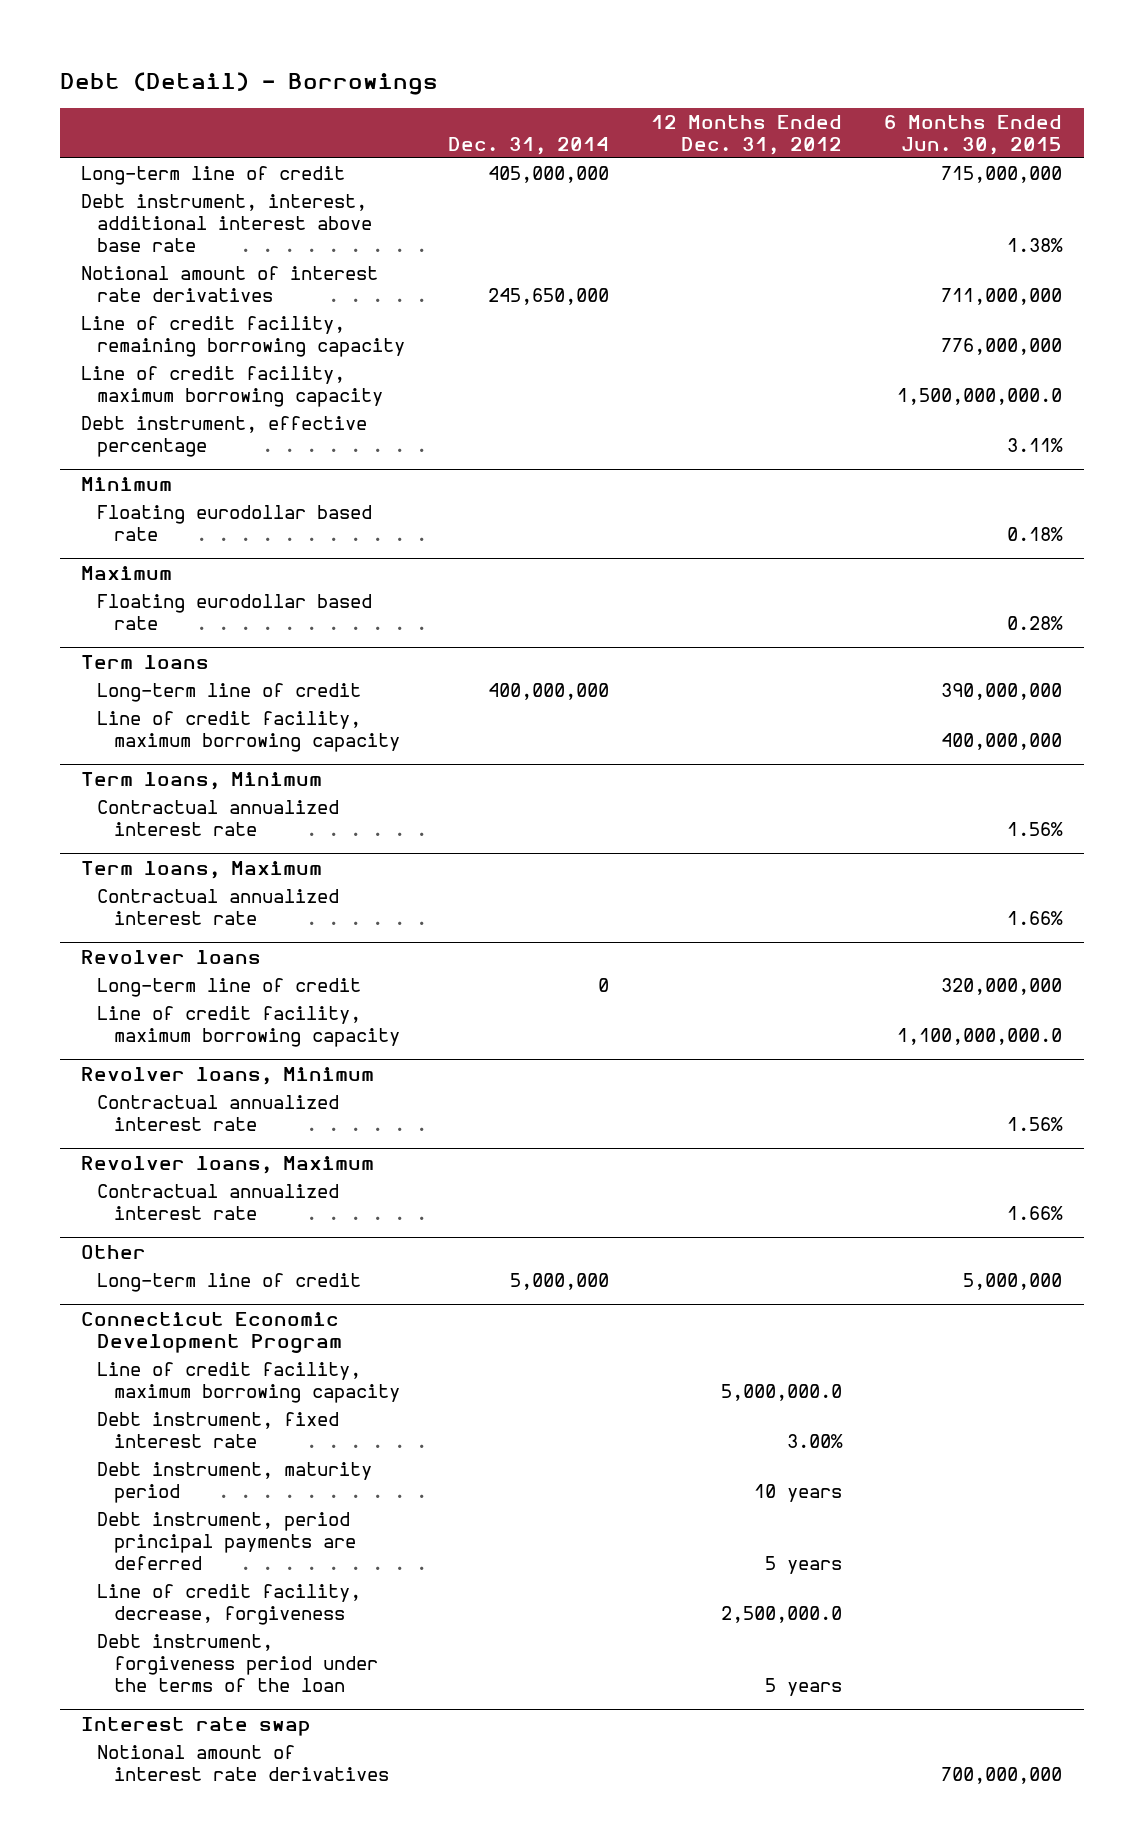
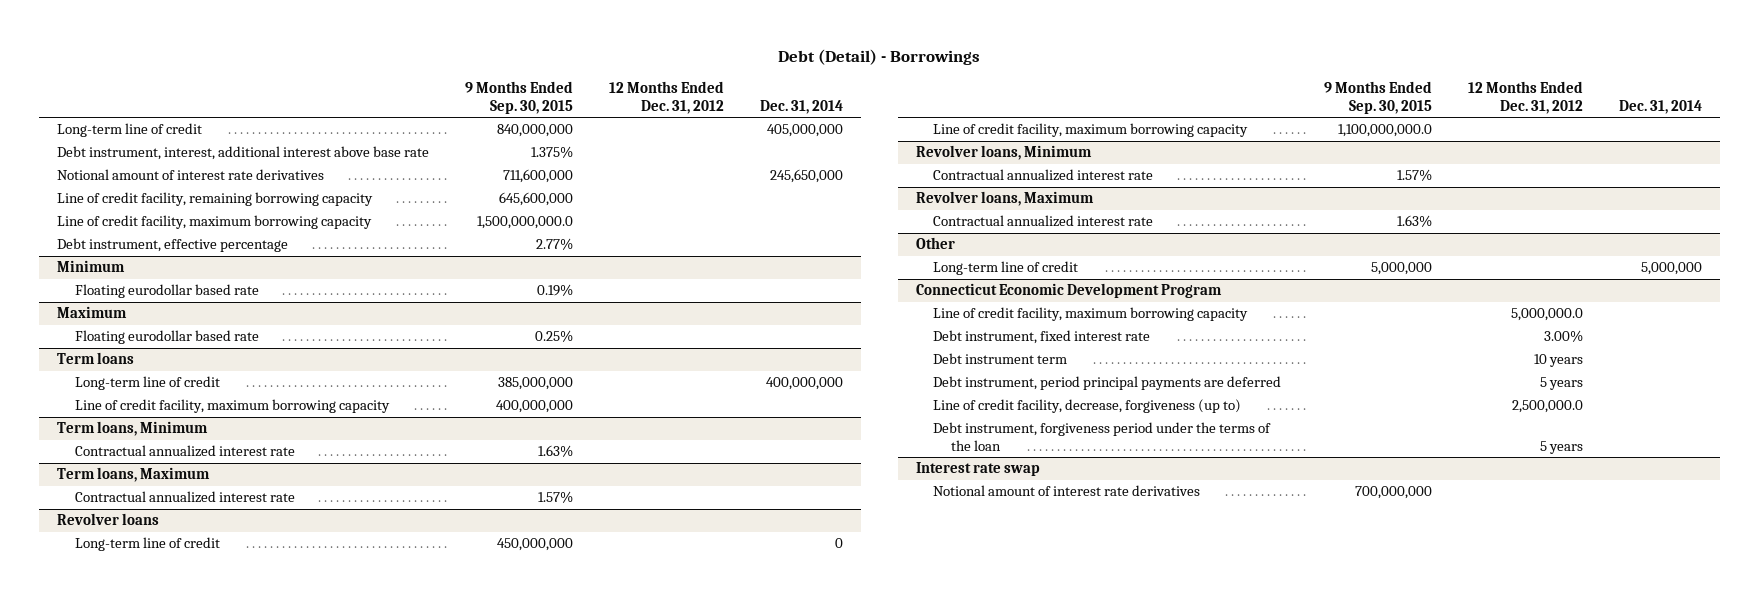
[884,114,1063,155] 6 Months Ended Jun. 30, 2015 -> none
none -> [464,81,573,114] 9 Months Ended Sep. 30, 2015
[97,1462,373,1504] Debt instrument, maturity period -> [933,353,1068,365] Debt instrument term
[97,1584,362,1626] Line of credit facility, decrease, forgiveness -> [933,399,1242,414] Line of credit facility, decrease, forgiveness (up to)

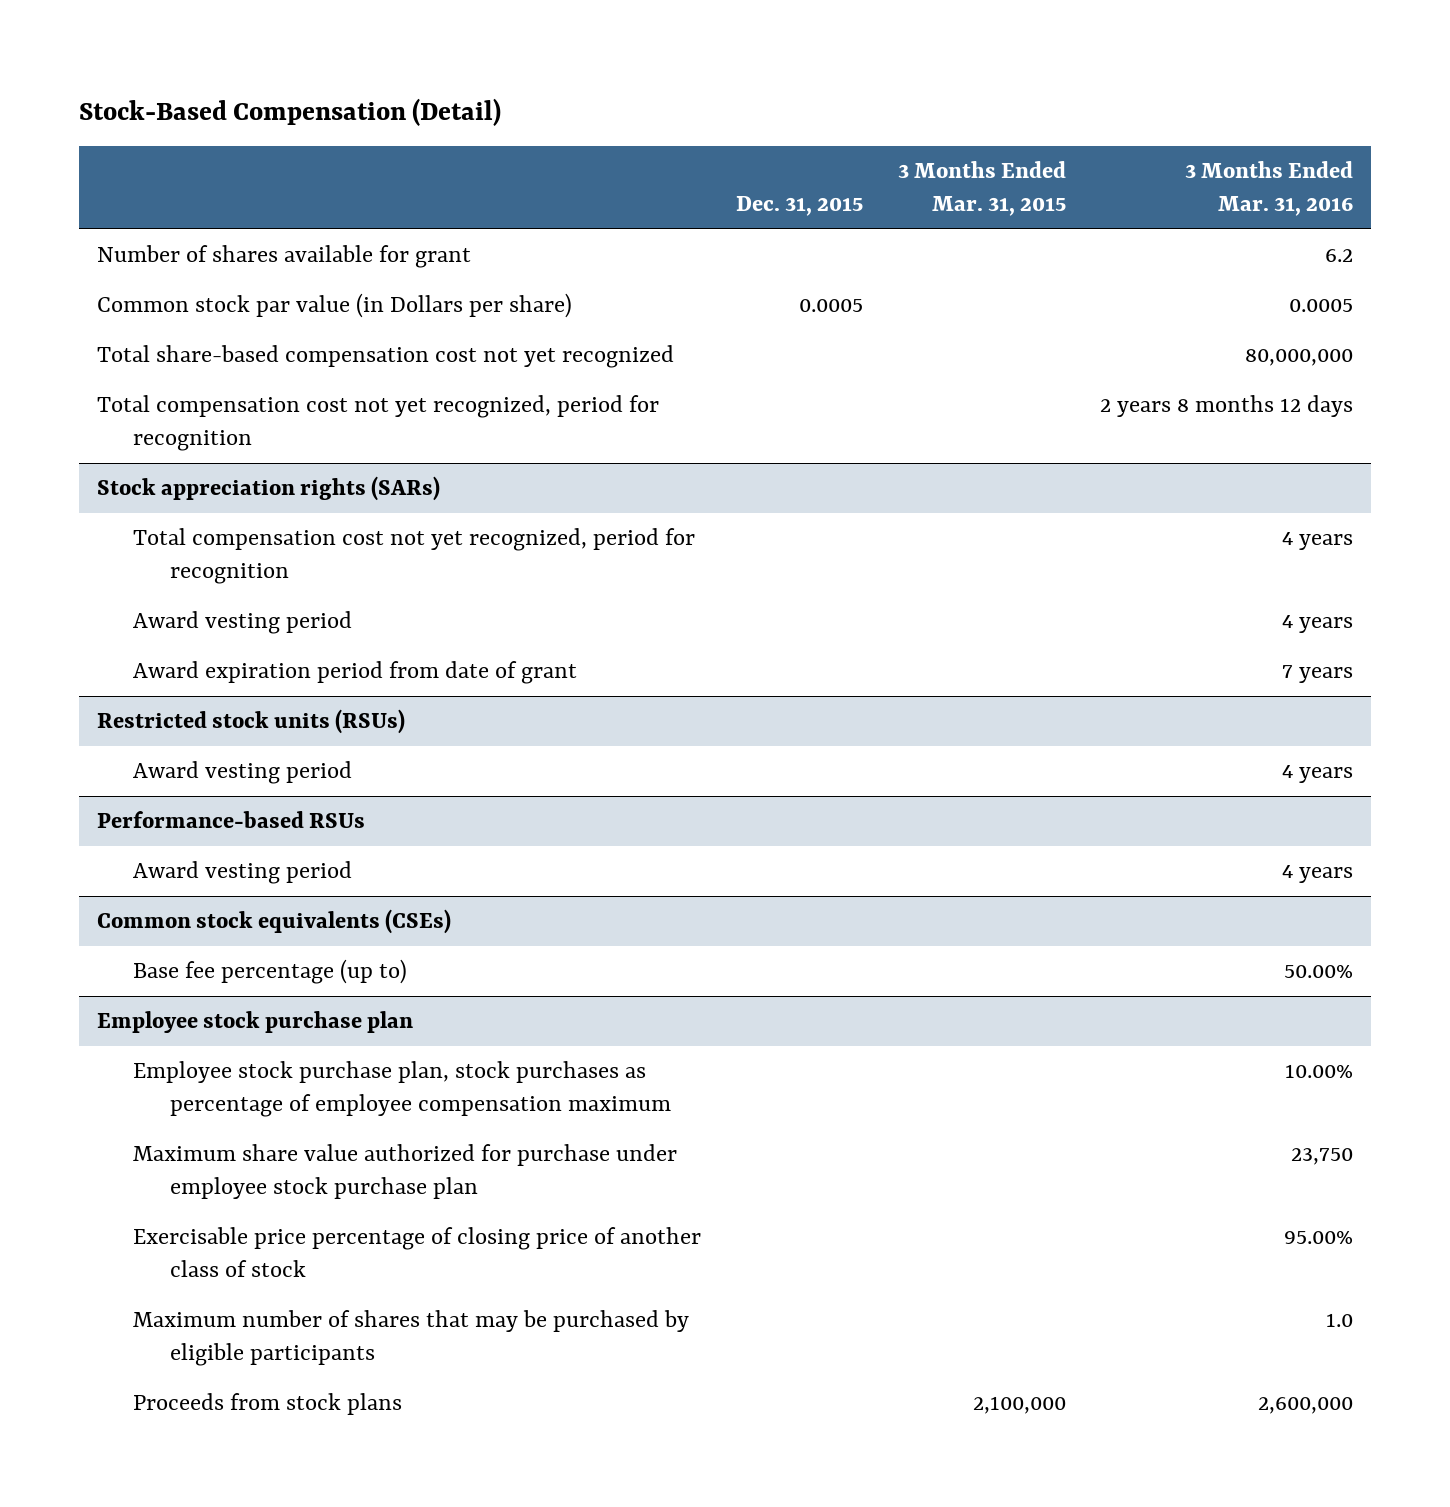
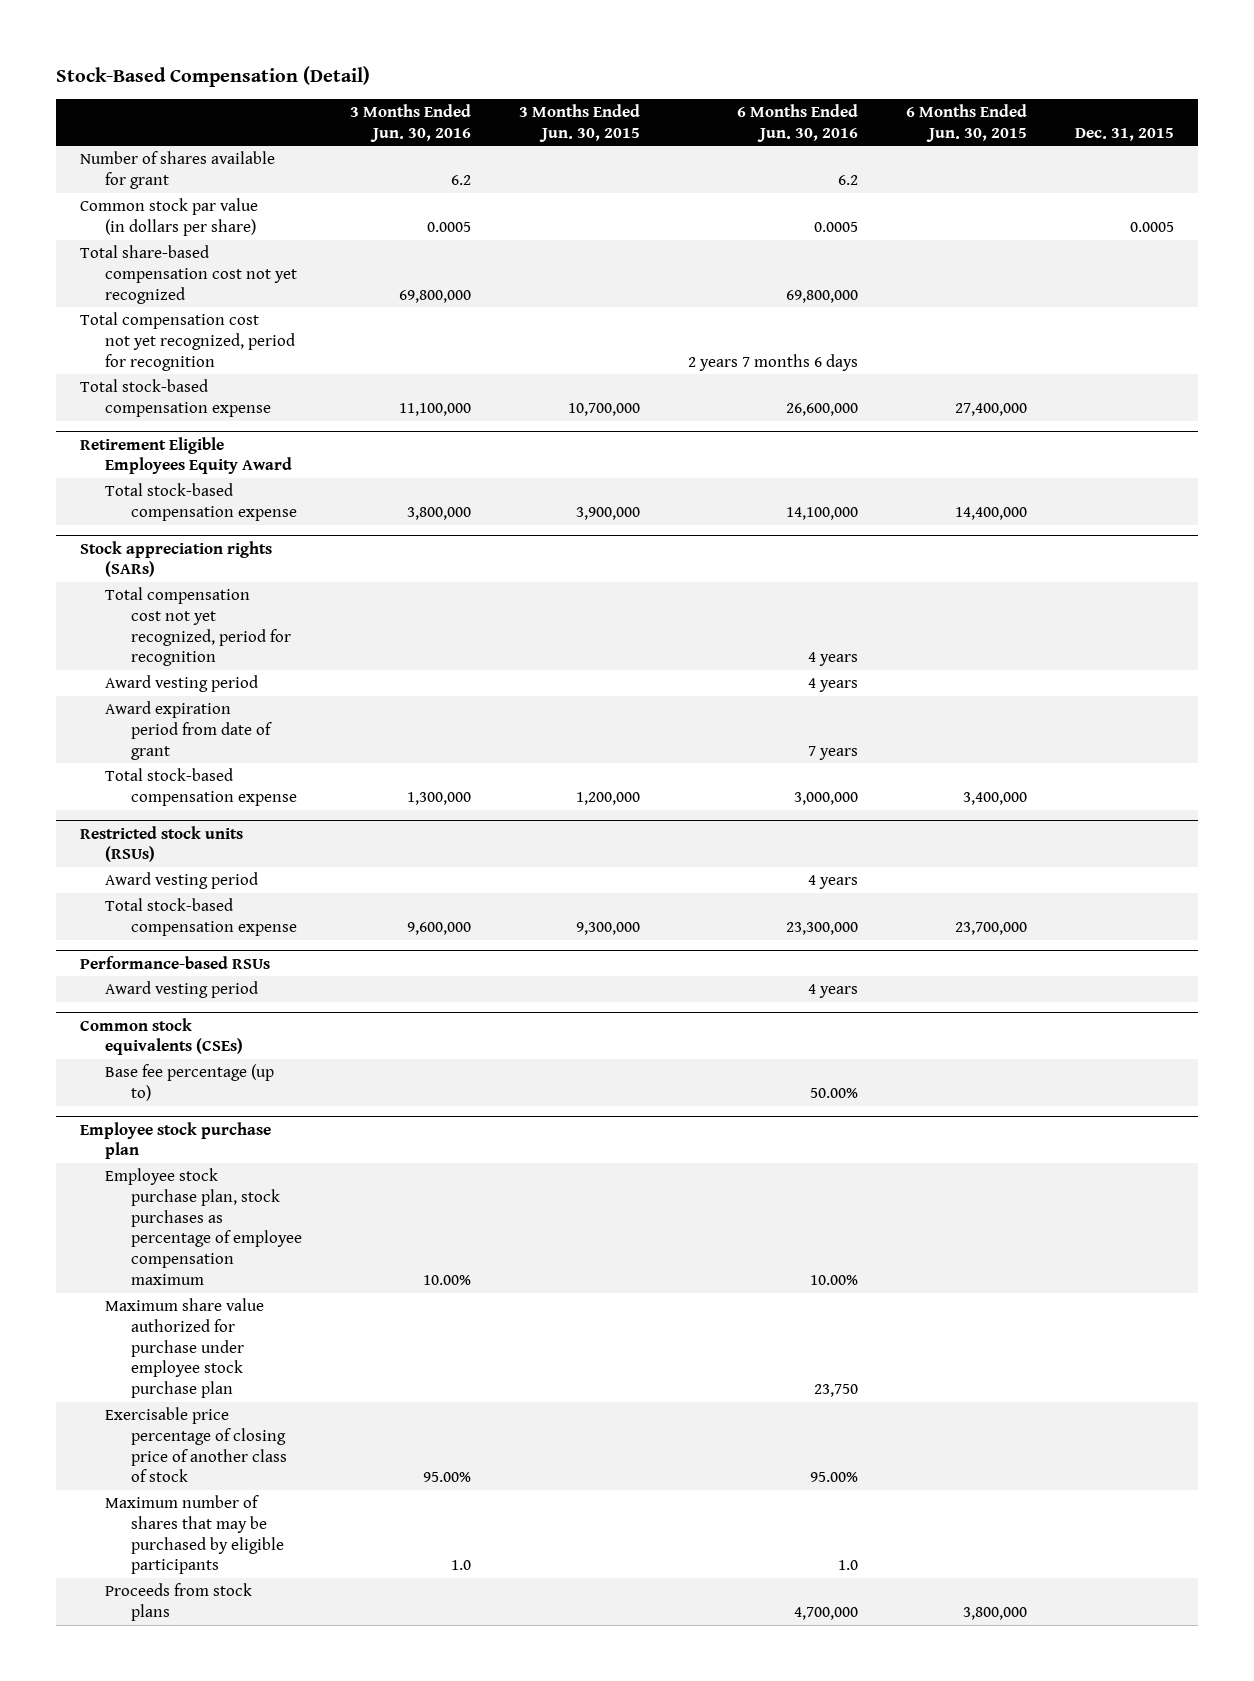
[897,161,1066,217] 3 Months Ended Mar. 31, 2015 -> none
[1185,161,1354,217] 3 Months Ended Mar. 31, 2016 -> none
none -> [349,104,471,142] 3 Months Ended Jun. 30, 2016
none -> [519,104,641,142] 3 Months Ended Jun. 30, 2015
none -> [737,104,859,142] 6 Months Ended Jun. 30, 2016
none -> [906,104,1028,142] 6 Months Ended Jun. 30, 2015
[96,293,572,319] Common stock par value (in Dollars per share) -> [79,198,258,236] Common stock par value (in dollars per share)
none -> [79,379,272,417] Total stock-based compensation expense
none -> [79,436,293,475] Retirement Eligible Employees Equity Award
none -> [105,483,297,521] Total stock-based compensation expense
none -> [105,768,297,806] Total stock-based compensation expense
none -> [105,898,297,936] Total stock-based compensation expense

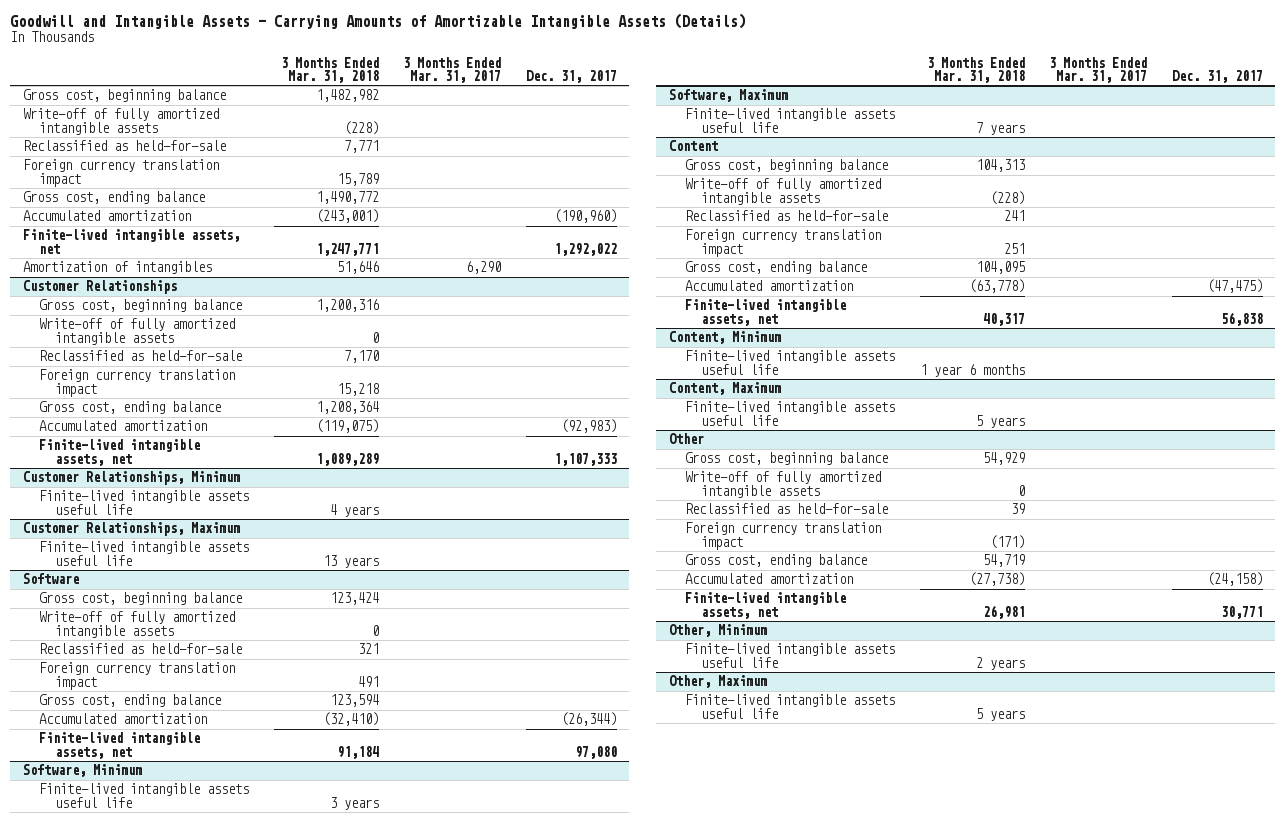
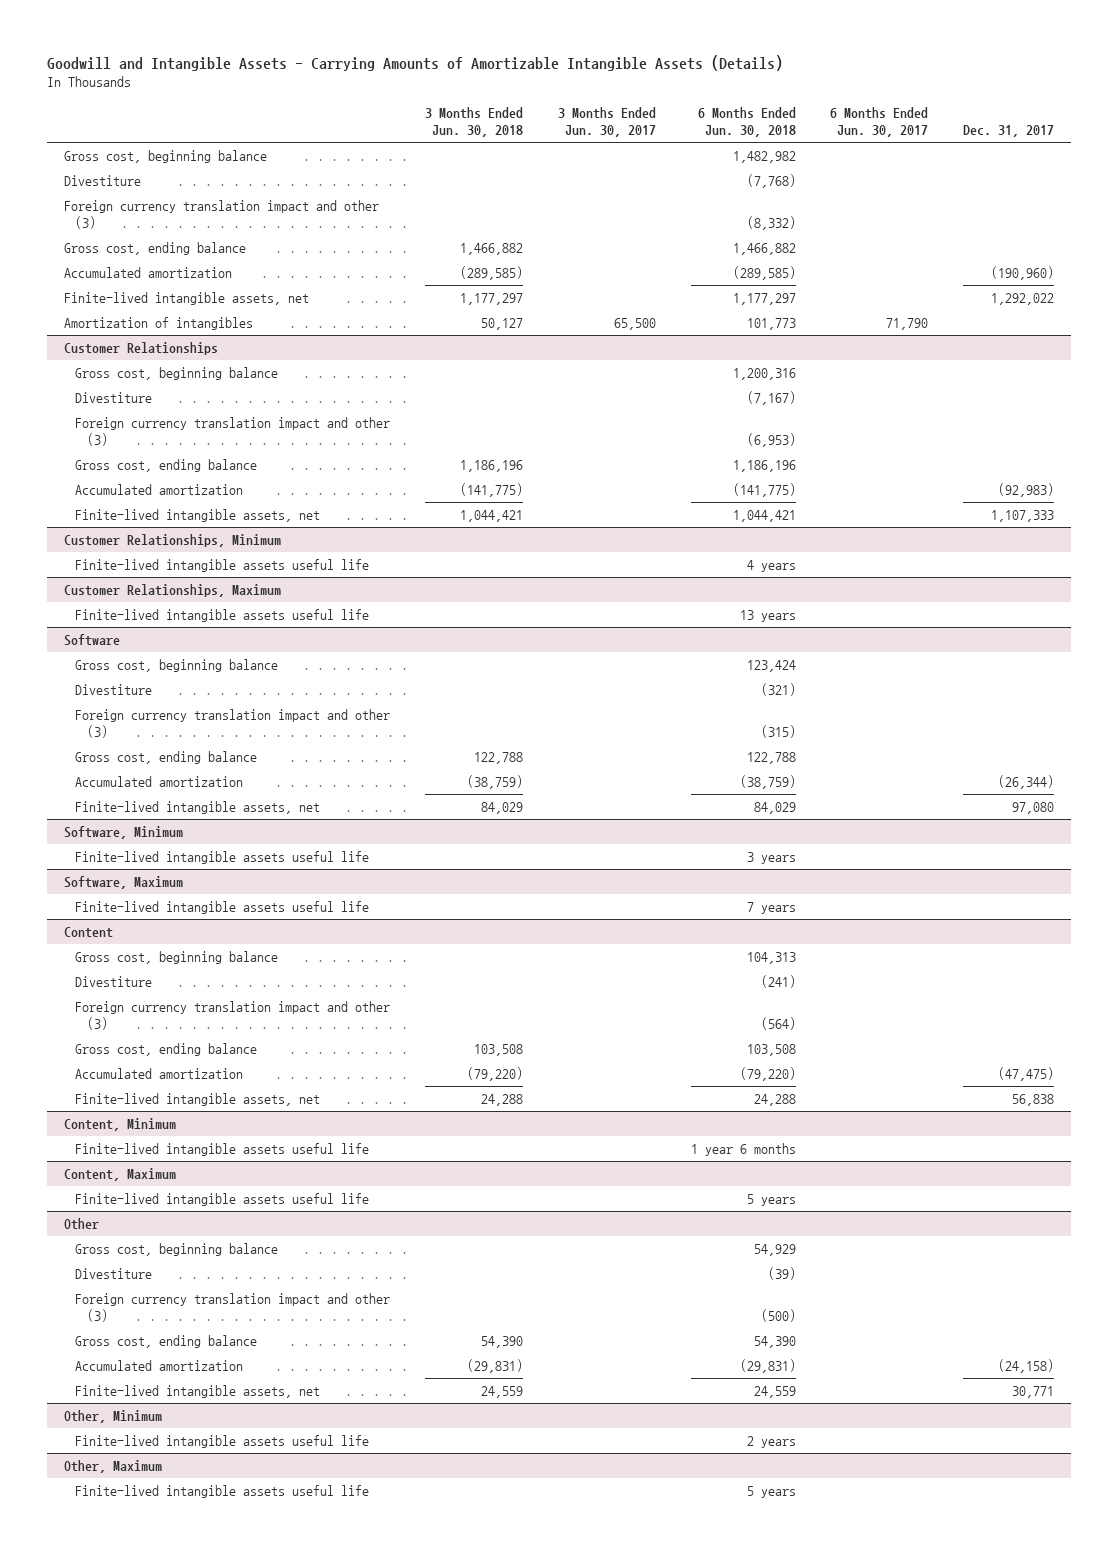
[280,56,379,84] 3 Months Ended Mar. 31, 2018 -> none
[403,56,502,84] 3 Months Ended Mar. 31, 2017 -> none
none -> [425,106,524,138] 3 Months Ended Jun. 30, 2018
none -> [557,106,656,138] 3 Months Ended Jun. 30, 2017
none -> [697,106,796,138] 6 Months Ended Jun. 30, 2018
none -> [830,106,929,138] 6 Months Ended Jun. 30, 2017
[22,108,219,135] Write-off of fully amortized intangible assets -> none
[22,140,226,152] Reclassified as held-for-sale -> none
none -> [63,174,141,186] Divestiture
[22,159,219,187] Foreign currency translation impact -> [63,199,379,230] Foreign currency translation impact and other (3)
[38,318,235,345] Write-off of fully amortized intangible assets -> none
[38,350,242,362] Reclassified as held-for-sale -> none
none -> [75,391,153,403] Divestiture
[38,369,235,397] Foreign currency translation impact -> [75,416,391,447] Foreign currency translation impact and other (3)
[38,611,235,638] Write-off of fully amortized intangible assets -> none
[38,643,242,655] Reclassified as held-for-sale -> none
none -> [75,683,153,695] Divestiture
[38,662,235,690] Foreign currency translation impact -> [75,708,391,739] Foreign currency translation impact and other (3)
[684,178,881,205] Write-off of fully amortized intangible assets -> none
[684,210,888,222] Reclassified as held-for-sale -> none
none -> [75,975,153,987] Divestiture
[684,229,881,257] Foreign currency translation impact -> [75,1000,391,1031] Foreign currency translation impact and other (3)
[684,471,881,498] Write-off of fully amortized intangible assets -> none
[684,503,888,515] Reclassified as held-for-sale -> none
none -> [75,1267,153,1279] Divestiture
[684,522,881,550] Foreign currency translation impact -> [75,1292,391,1323] Foreign currency translation impact and other (3)

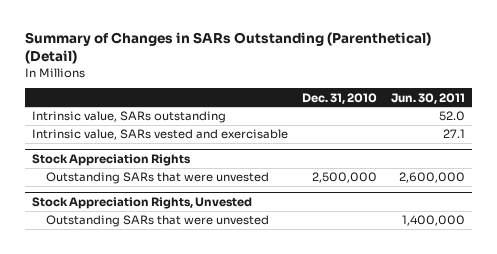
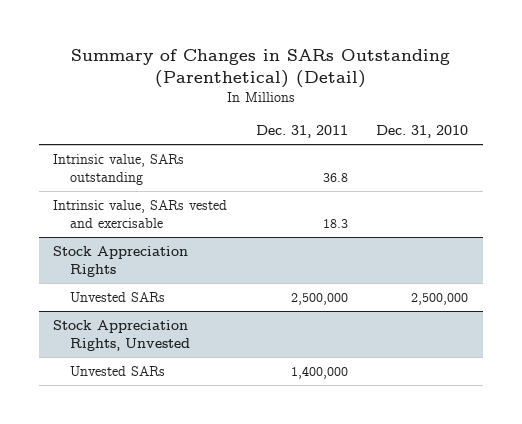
[391,92,466,104] Jun. 30, 2011 -> none
none -> [255,125,348,139] Dec. 31, 2011
[45,172,269,185] Outstanding SARs that were unvested -> [69,291,165,302] Unvested SARs
[45,215,269,228] Outstanding SARs that were unvested -> [69,365,165,376] Unvested SARs

